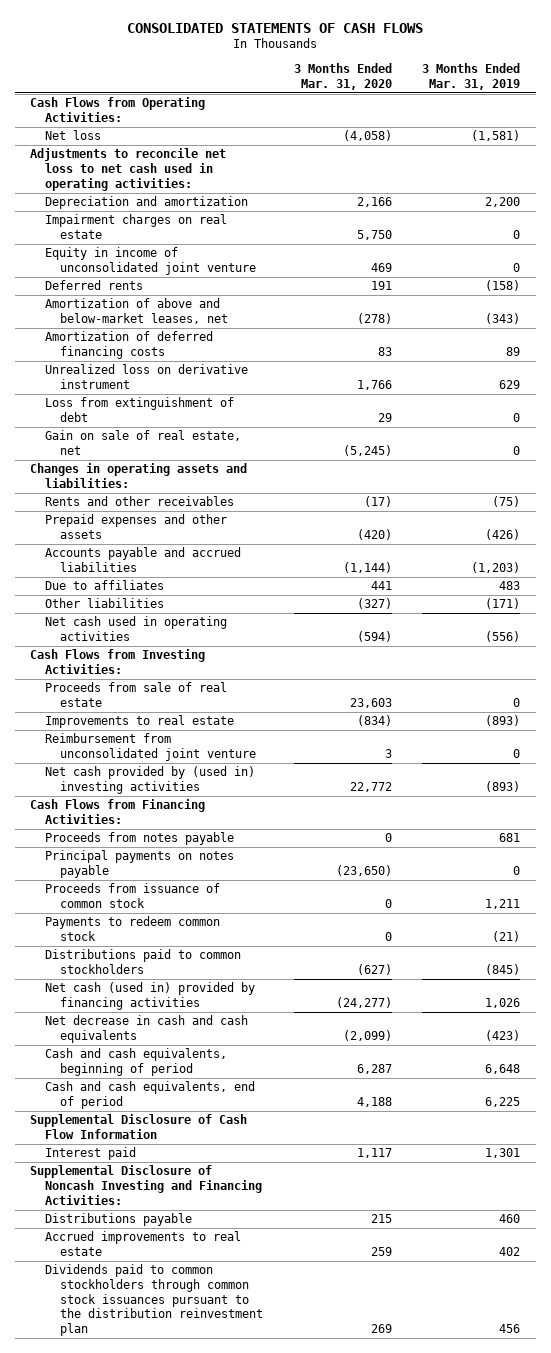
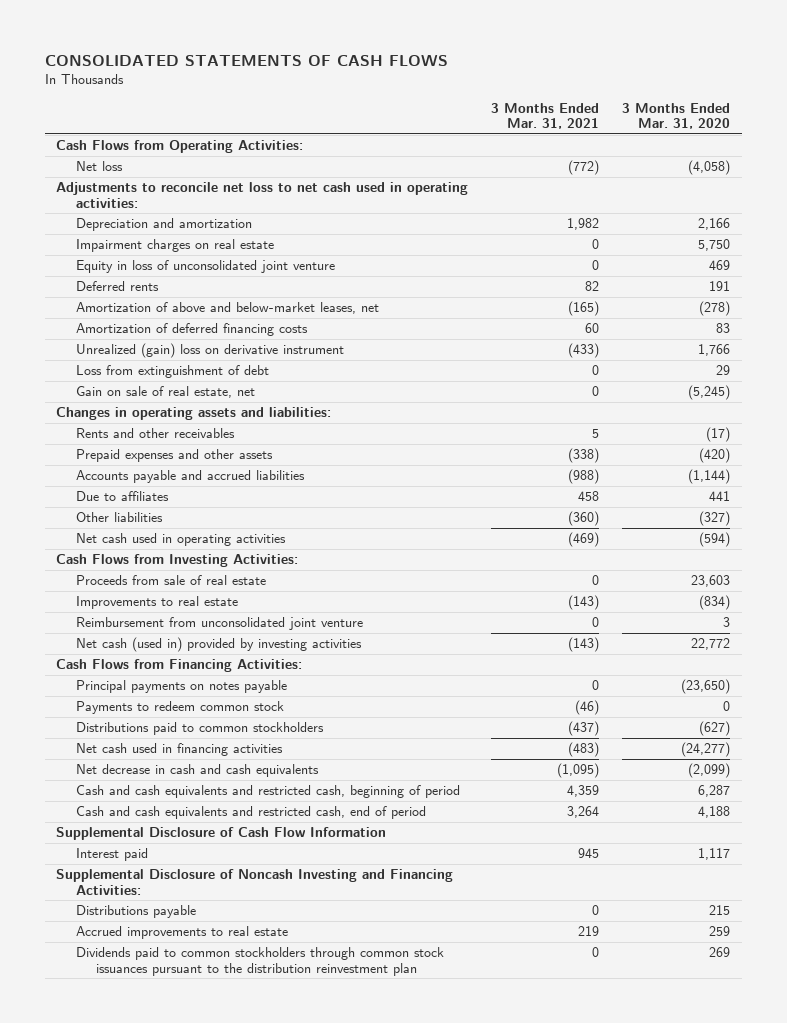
[422,63,521,91] 3 Months Ended Mar. 31, 2019 -> none
none -> [491,102,600,130] 3 Months Ended Mar. 31, 2021
[45,247,257,276] Equity in income of unconsolidated joint venture -> [76,260,336,274] Equity in loss of unconsolidated joint venture
[45,364,249,390] Unrealized loss on derivative instrument -> [76,343,345,359] Unrealized (gain) loss on derivative instrument
[45,766,256,795] Net cash provided by (used in) investing activities -> [76,637,363,653] Net cash (used in) provided by investing activities
[45,832,235,846] Proceeds from notes payable -> none
[45,883,221,909] Proceeds from issuance of common stock -> none
[45,982,256,1011] Net cash (used in) provided by financing activities -> [76,743,284,757] Net cash used in financing activities
[45,1048,228,1077] Cash and cash equivalents, beginning of period -> [76,785,461,799] Cash and cash equivalents and restricted cash, beginning of period
[45,1081,256,1110] Cash and cash equivalents, end of period -> [76,806,427,820] Cash and cash equivalents and restricted cash, end of period

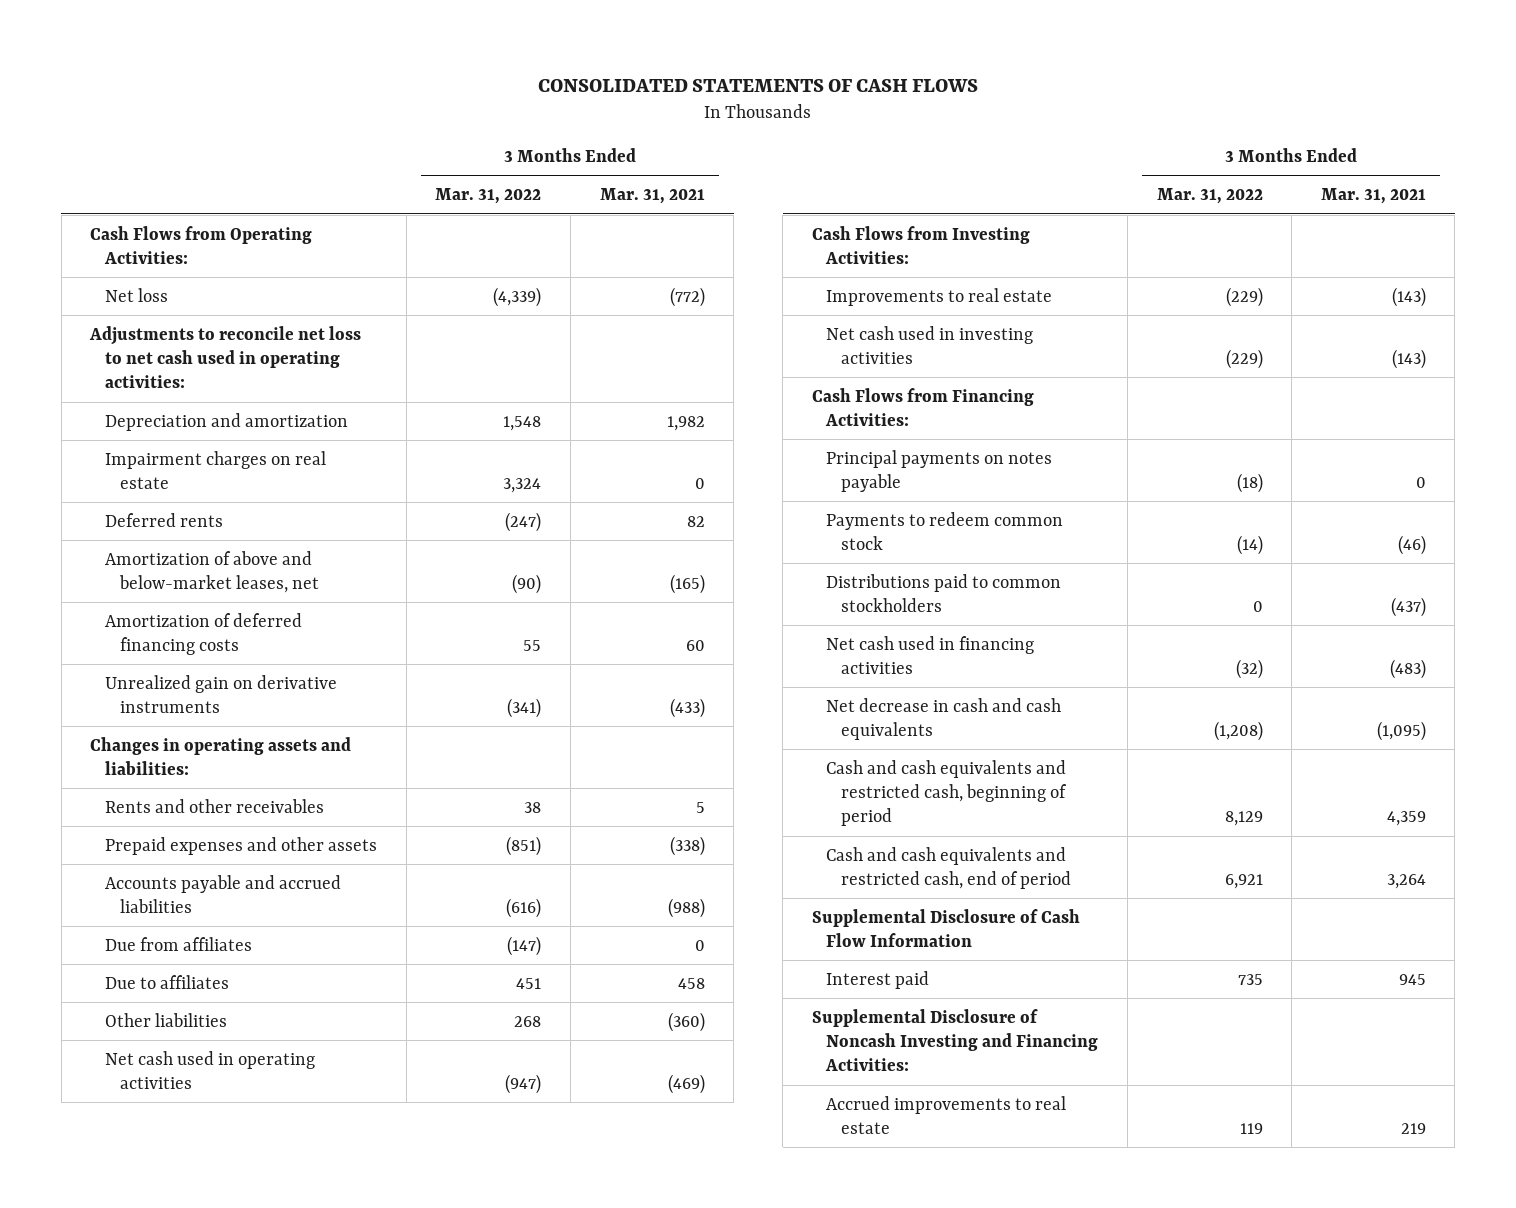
[622,102,731,130] 3 Months Ended Mar. 31, 2020 -> none
none -> [435,188,542,205] Mar. 31, 2022
[76,260,336,274] Equity in loss of unconsolidated joint venture -> none
[76,365,270,379] Loss from extinguishment of debt -> none
[76,386,256,399] Gain on sale of real estate, net -> none
[76,343,345,359] Unrealized (gain) loss on derivative instrument -> [105,674,338,713] Unrealized gain on derivative instruments
none -> [105,936,253,951] Due from affiliates
[76,575,267,586] Proceeds from sale of real estate -> none
[76,617,364,631] Reimbursement from unconsolidated joint venture -> none
[76,637,363,653] Net cash (used in) provided by investing activities -> [826,325,1034,364] Net cash used in investing activities
[76,905,197,919] Distributions payable -> none
[76,947,445,976] Dividends paid to common stockholders through common stock issuances pursuant to the distribution reinvestment plan -> none

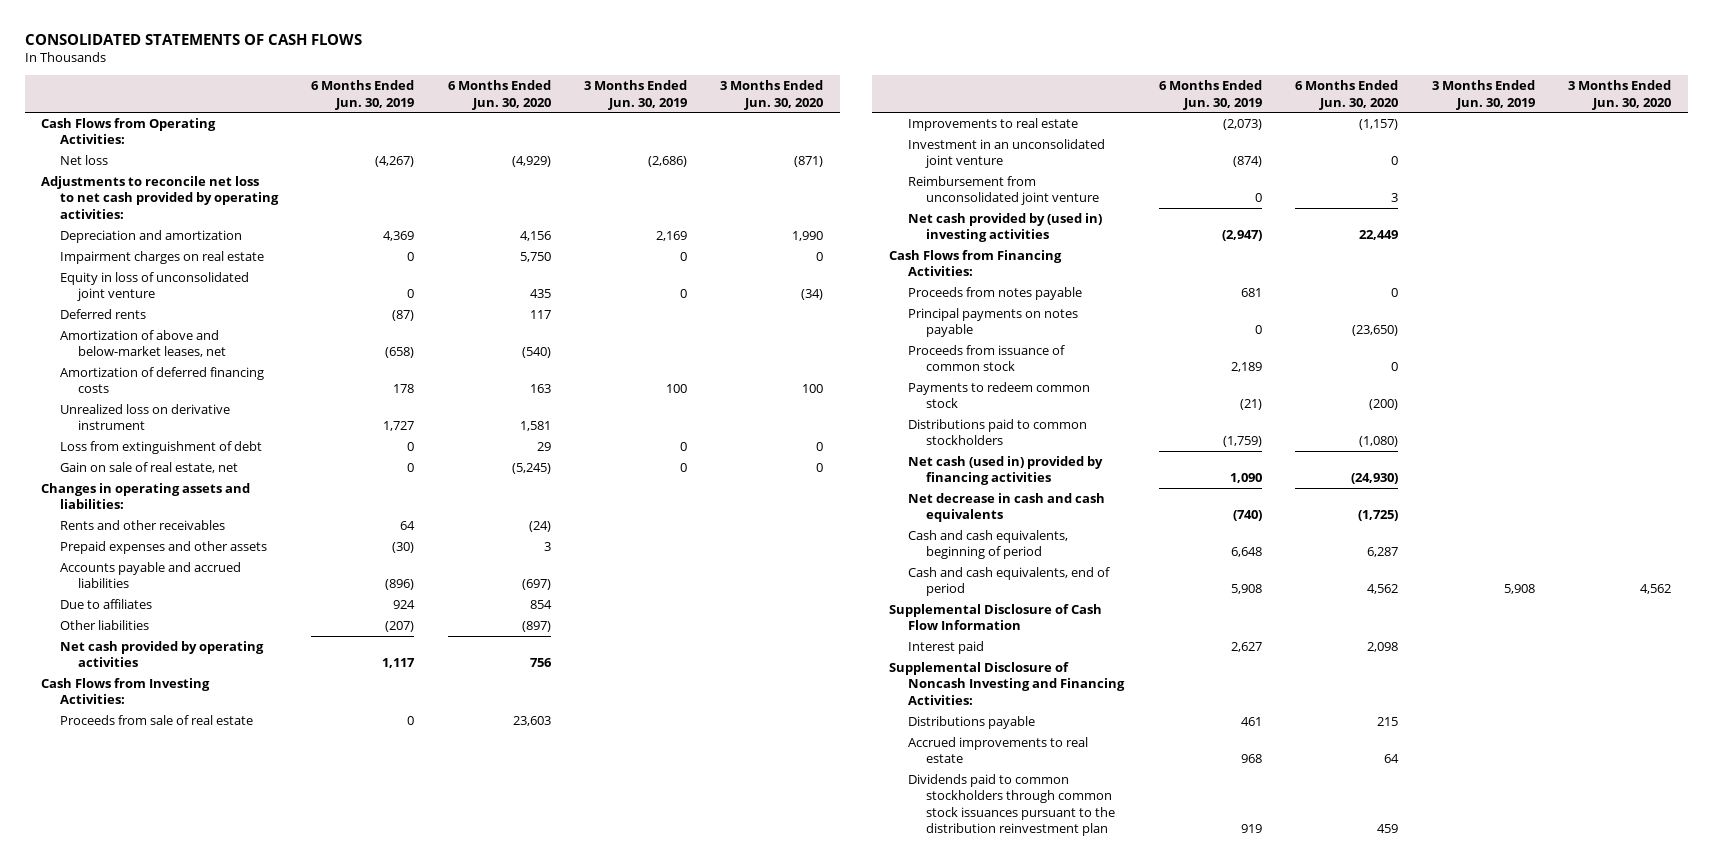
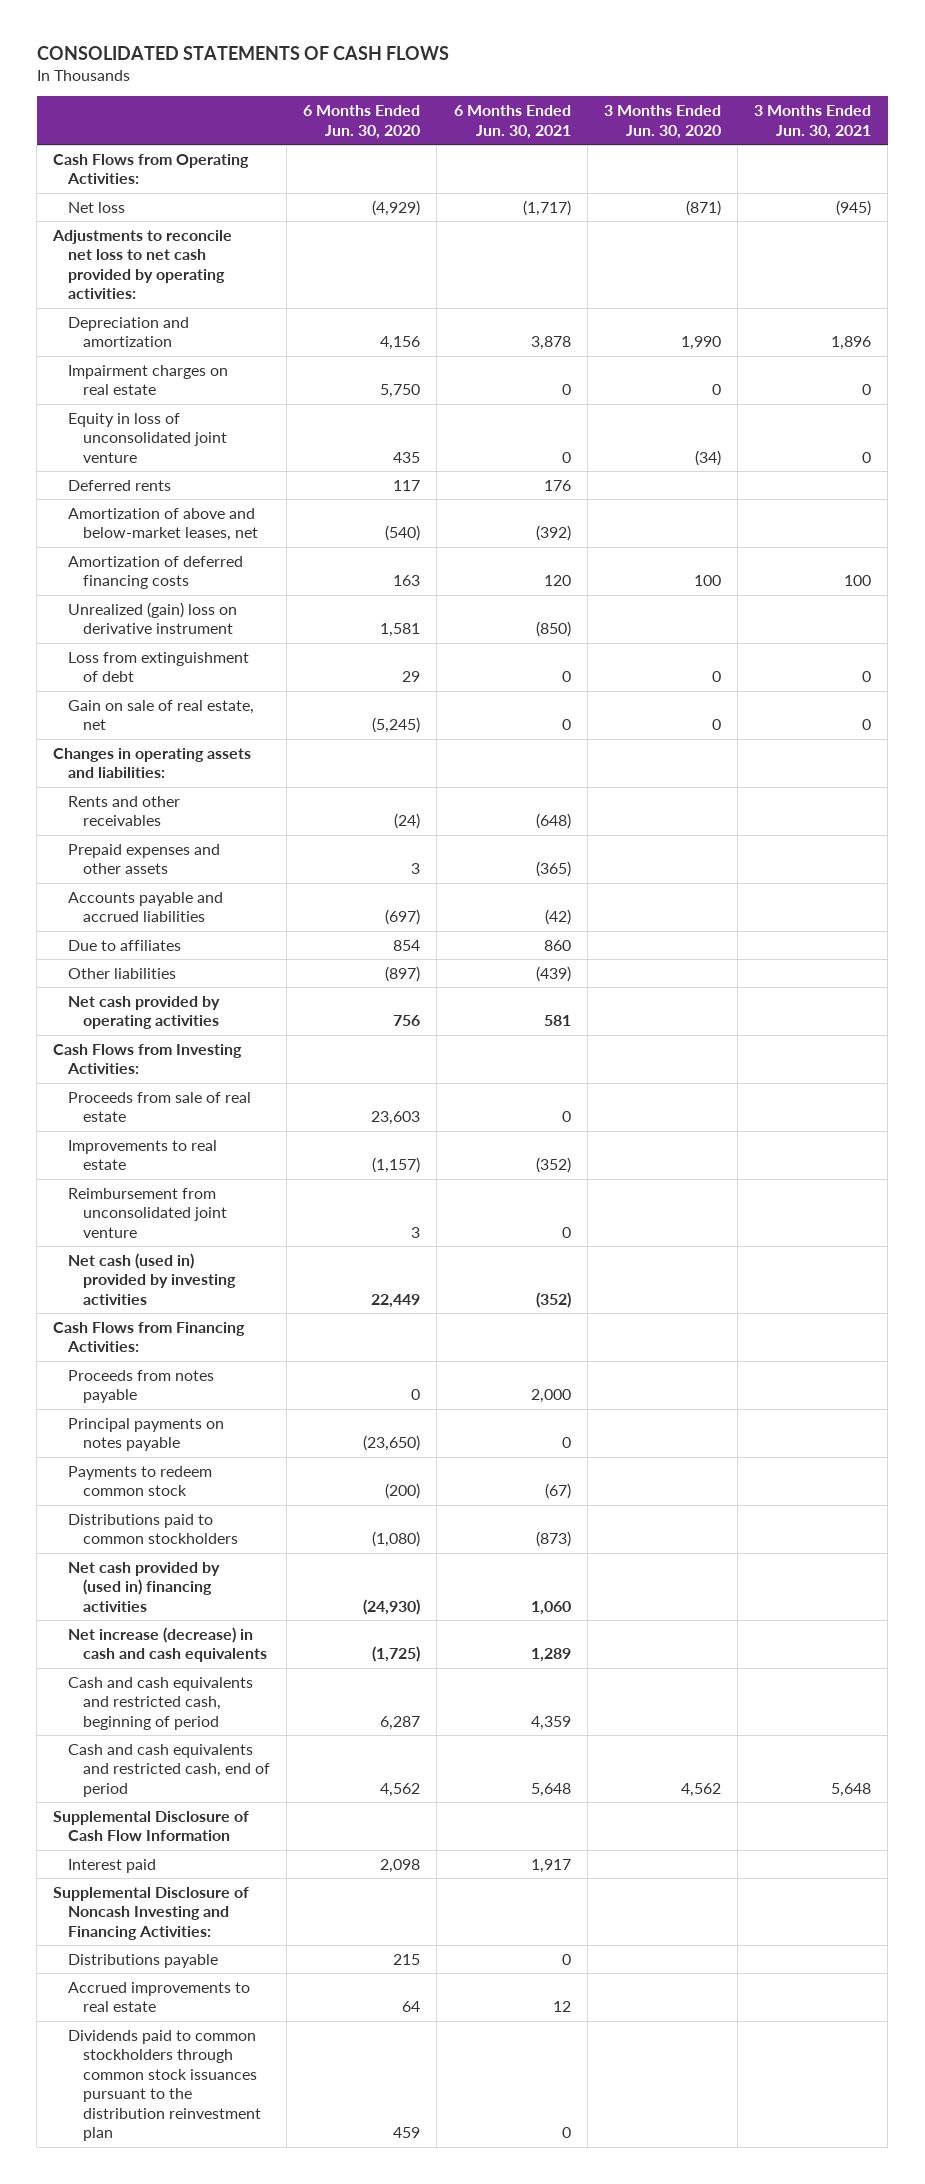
[311,80,415,110] 6 Months Ended Jun. 30, 2019 -> none
[583,80,687,110] 3 Months Ended Jun. 30, 2019 -> none
none -> [453,104,571,139] 6 Months Ended Jun. 30, 2021
none -> [754,104,872,139] 3 Months Ended Jun. 30, 2021
[59,404,230,431] Unrealized loss on derivative instrument -> [68,601,238,635] Unrealized (gain) loss on derivative instrument
[907,139,1105,169] Investment in an unconsolidated joint venture -> none
[907,213,1102,243] Net cash provided by (used in) investing activities -> [68,1252,236,1305] Net cash (used in) provided by investing activities
[907,345,1065,372] Proceeds from issuance of common stock -> none
[907,456,1103,486] Net cash (used in) provided by financing activities -> [68,1561,221,1612] Net cash provided by (used in) financing activities
[907,493,1105,523] Net decrease in cash and cash equivalents -> [68,1626,267,1663] Net increase (decrease) in cash and cash equivalents
[907,530,1068,560] Cash and cash equivalents, beginning of period -> [68,1676,254,1730] Cash and cash equivalents and restricted cash, beginning of period
[907,567,1110,597] Cash and cash equivalents, end of period -> [68,1743,270,1797] Cash and cash equivalents and restricted cash, end of period

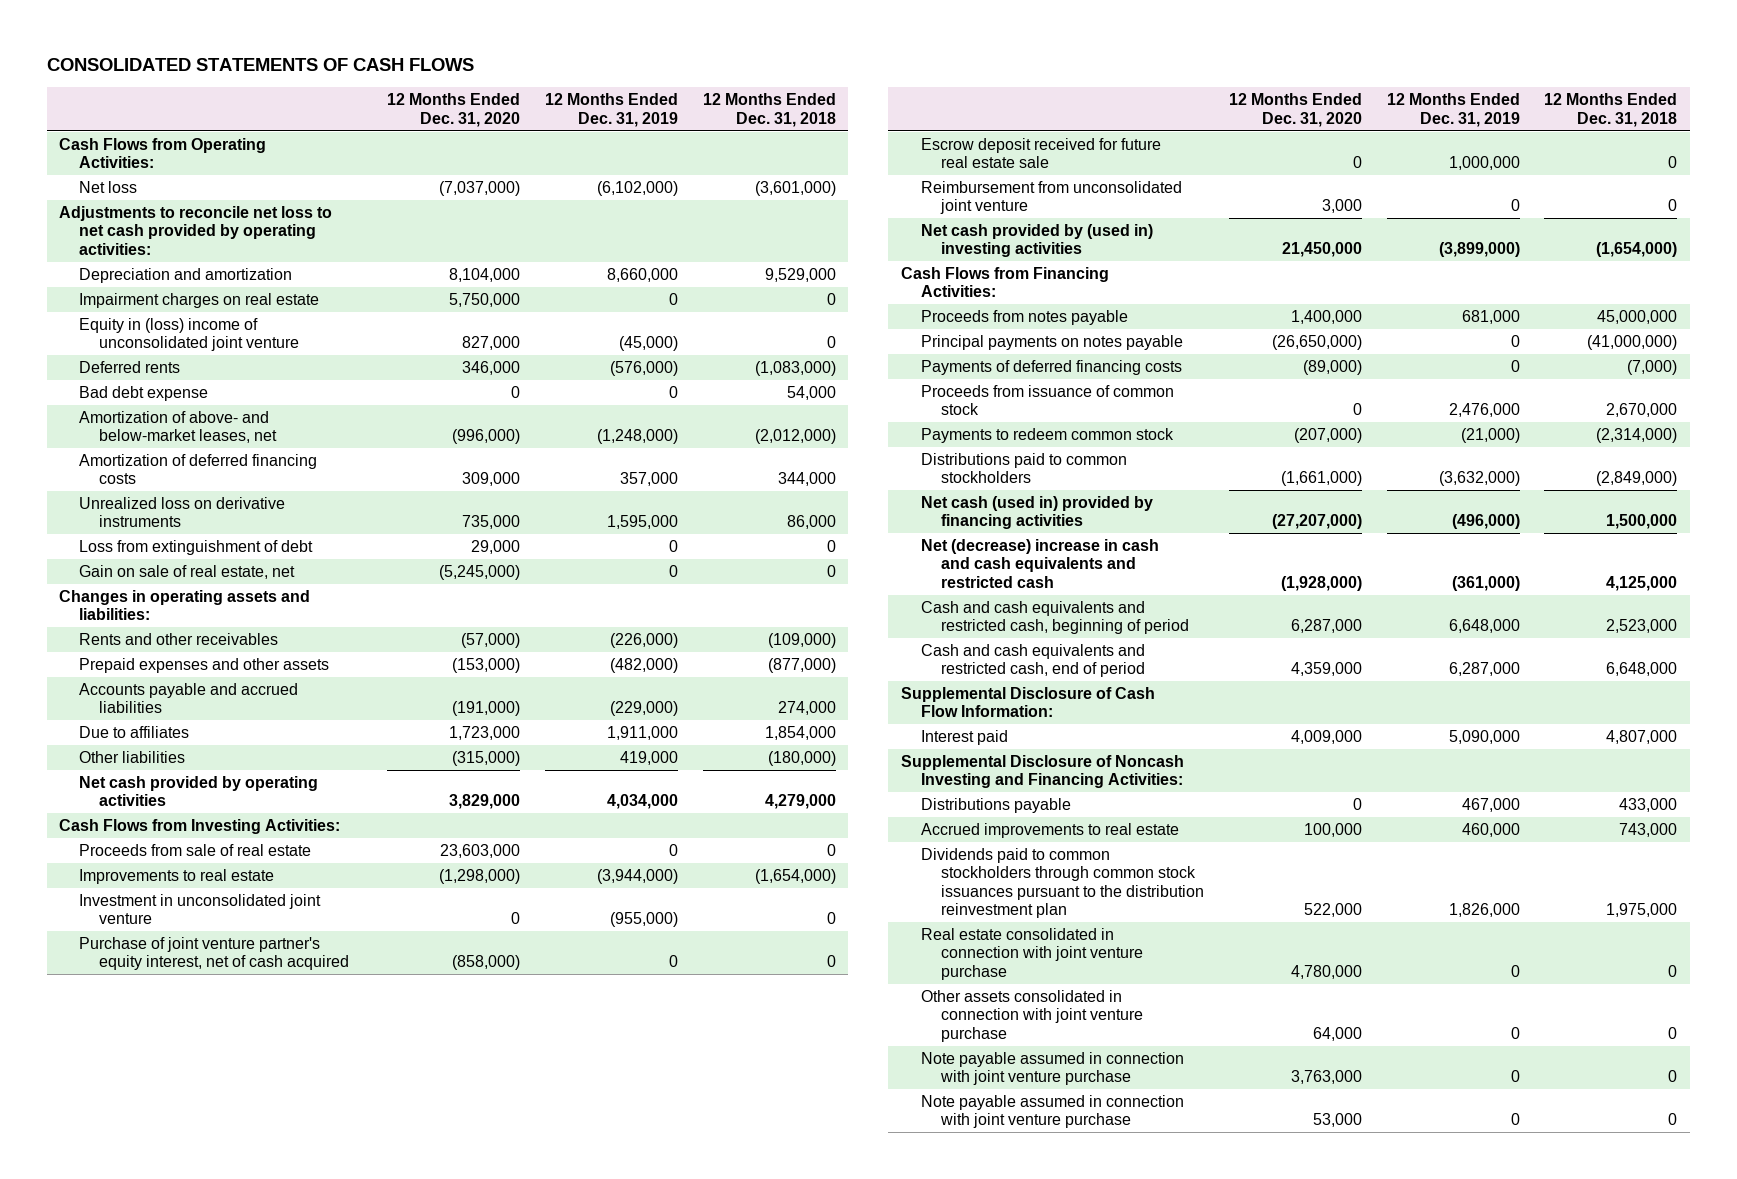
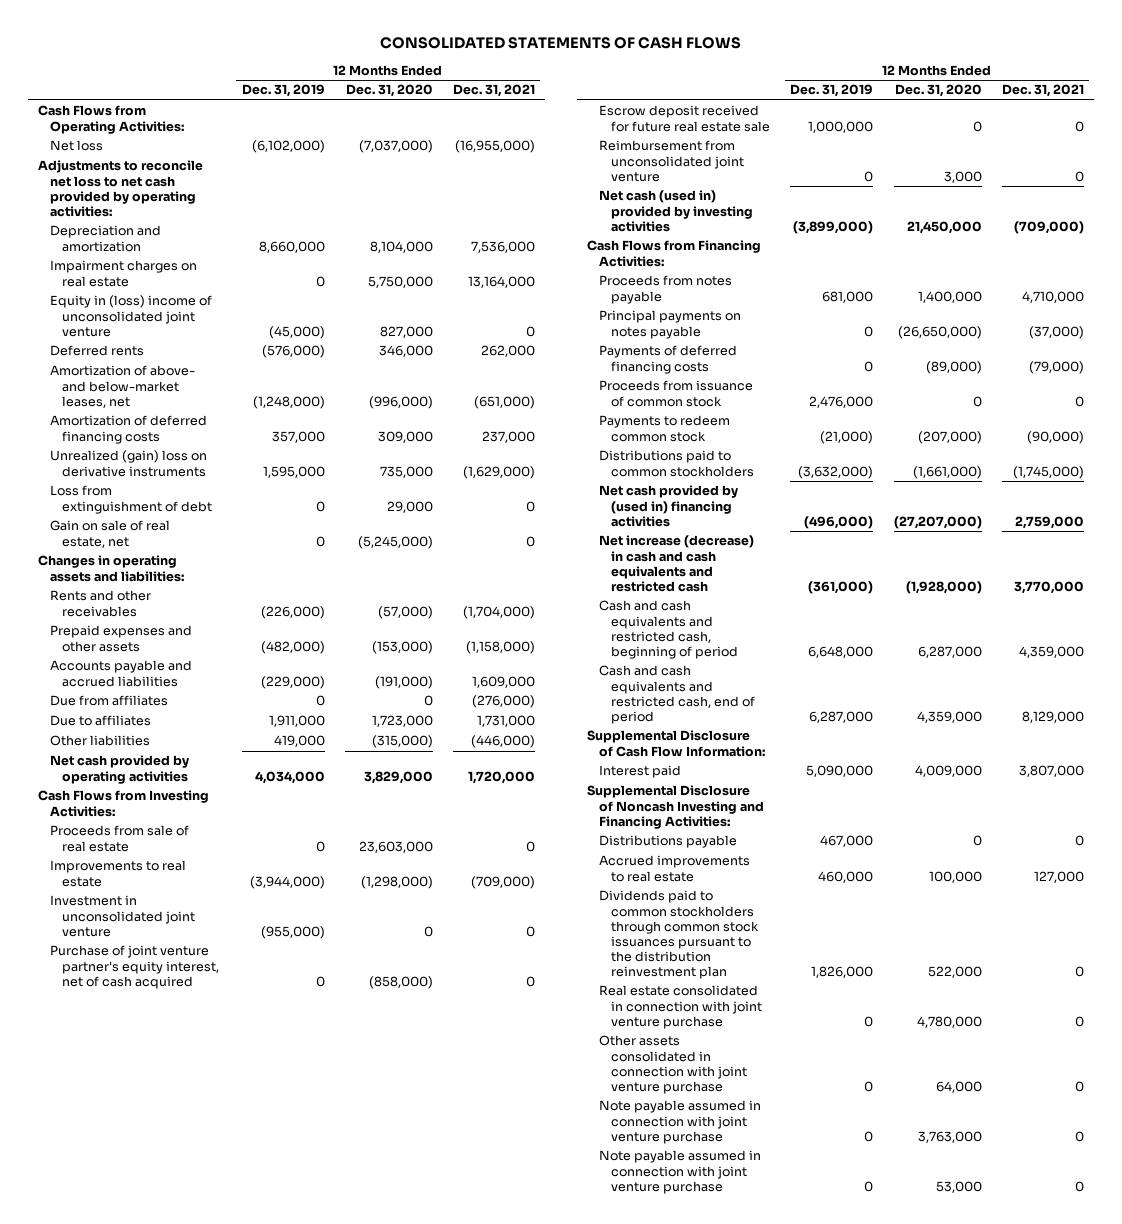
[702,93,836,127] 12 Months Ended Dec. 31, 2018 -> none
none -> [453,84,536,98] Dec. 31, 2021
[79,385,209,401] Bad debt expense -> none
[79,496,286,528] Unrealized loss on derivative instruments -> [50,450,208,477] Unrealized (gain) loss on derivative instruments
none -> [50,695,169,707] Due from affiliates
[920,223,1153,258] Net cash provided by (used in) investing activities -> [598,190,753,232] Net cash (used in) provided by investing activities
[920,495,1153,530] Net cash (used in) provided by financing activities -> [598,485,738,527] Net cash provided by (used in) financing activities
[920,538,1159,588] Net (decrease) increase in cash and cash equivalents and restricted cash -> [598,535,754,592] Net increase (decrease) in cash and cash equivalents and restricted cash

